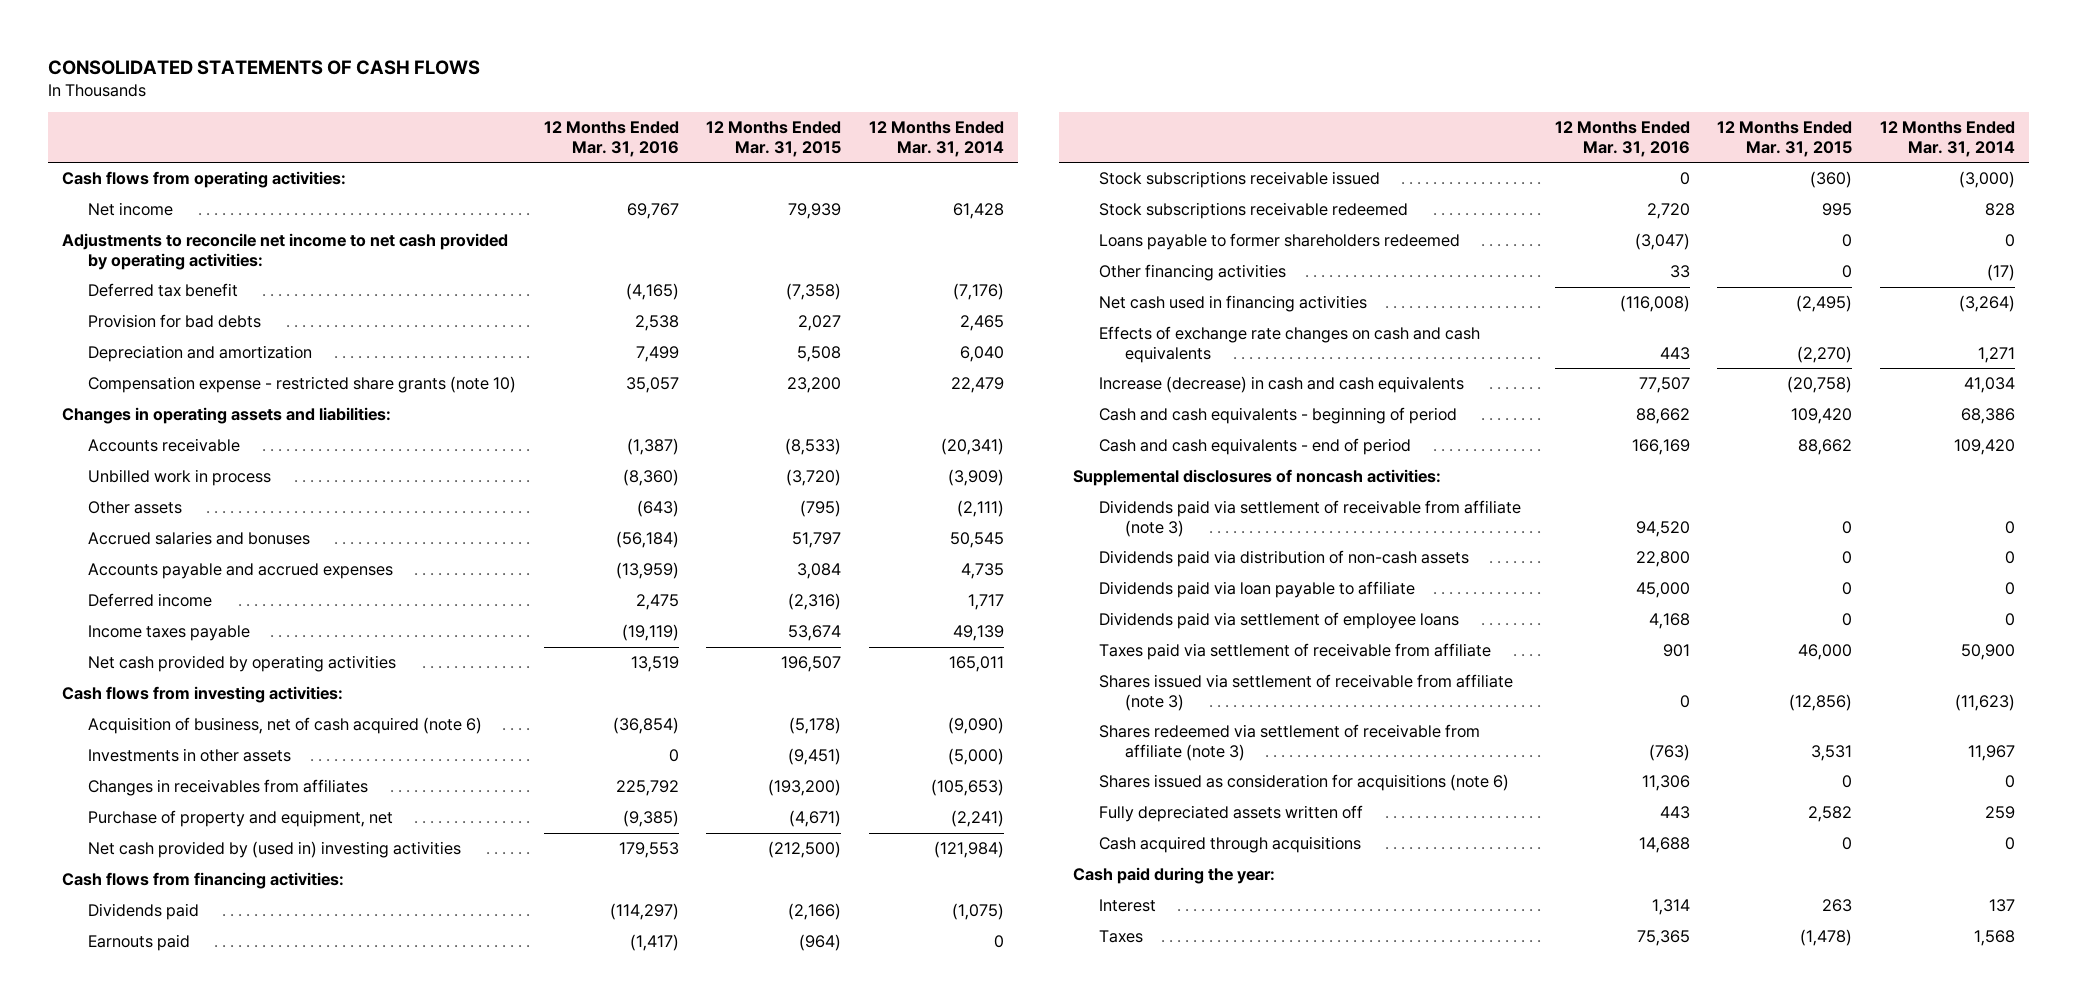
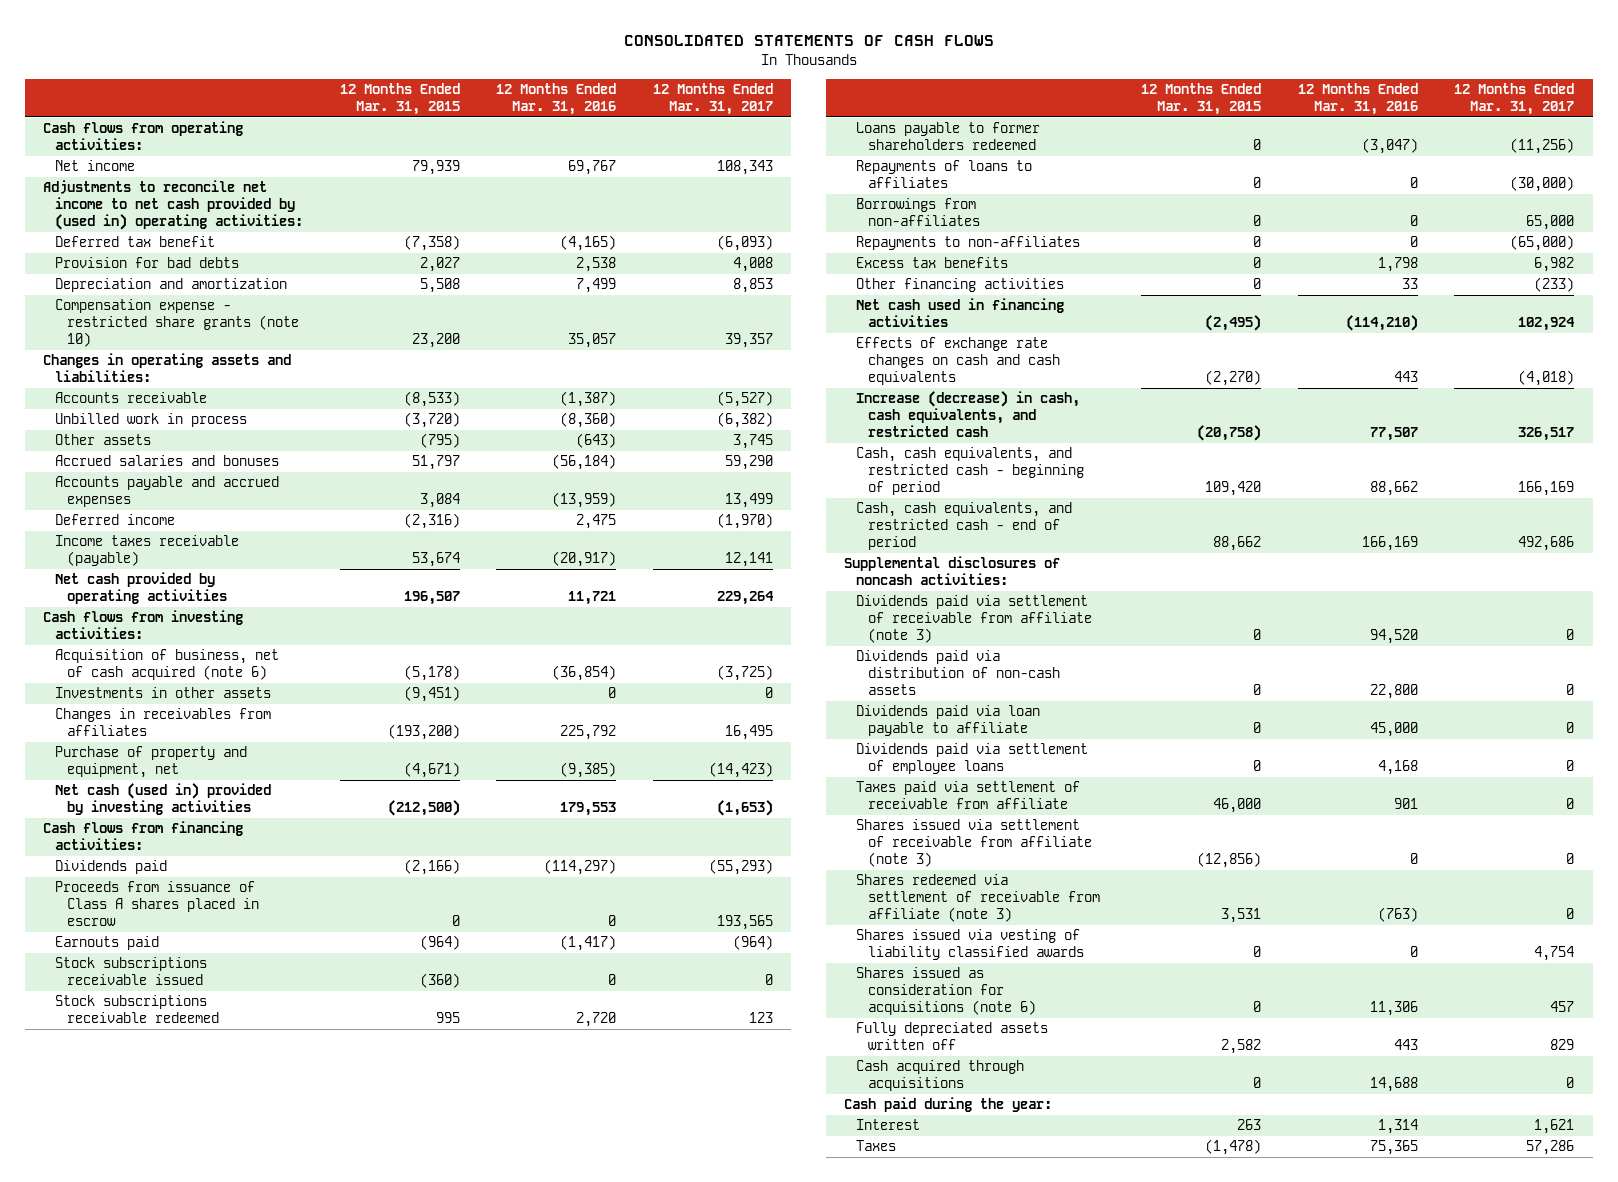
[869,121,1005,157] 12 Months Ended Mar. 31, 2014 -> none
none -> [653,83,774,116] 12 Months Ended Mar. 31, 2017
[62,233,509,270] Adjustments to reconcile net income to net cash provided by operating activities: -> [43,180,303,231] Adjustments to reconcile net income to net cash provided by (used in) operating activities:
[87,625,250,642] Income taxes payable -> [54,535,239,567] Income taxes receivable (payable)
[621,624,679,642] (19,119) -> [552,551,617,568] (20,917)
[630,656,679,673] 13,519 -> [568,591,617,606] 11,721
[87,841,461,859] Net cash provided by (used in) investing activities -> [54,783,271,816] Net cash (used in) provided by investing activities
none -> [54,881,259,927] Proceeds from issuance of Class A shares placed in escrow
none -> [856,160,1033,189] Repayments of loans to affiliates
none -> [856,198,981,227] Borrowings from non-affiliates
none -> [856,236,1081,251] Repayments to non-affiliates
none -> [856,257,1009,269] Excess tax benefits
[1619,295,1690,313] (116,008) -> [1345,315,1418,332] (114,210)
[1098,376,1464,394] Increase (decrease) in cash and cash equivalents -> [856,391,1081,438] Increase (decrease) in cash, cash equivalents, and restricted cash
[1098,407,1457,425] Cash and cash equivalents - beginning of period -> [856,447,1085,496] Cash, cash equivalents, and restricted cash - beginning of period
[1098,438,1411,456] Cash and cash equivalents - end of period -> [856,502,1073,551] Cash, cash equivalents, and restricted cash - end of period
none -> [856,929,1085,961] Shares issued via vesting of liability classified awards

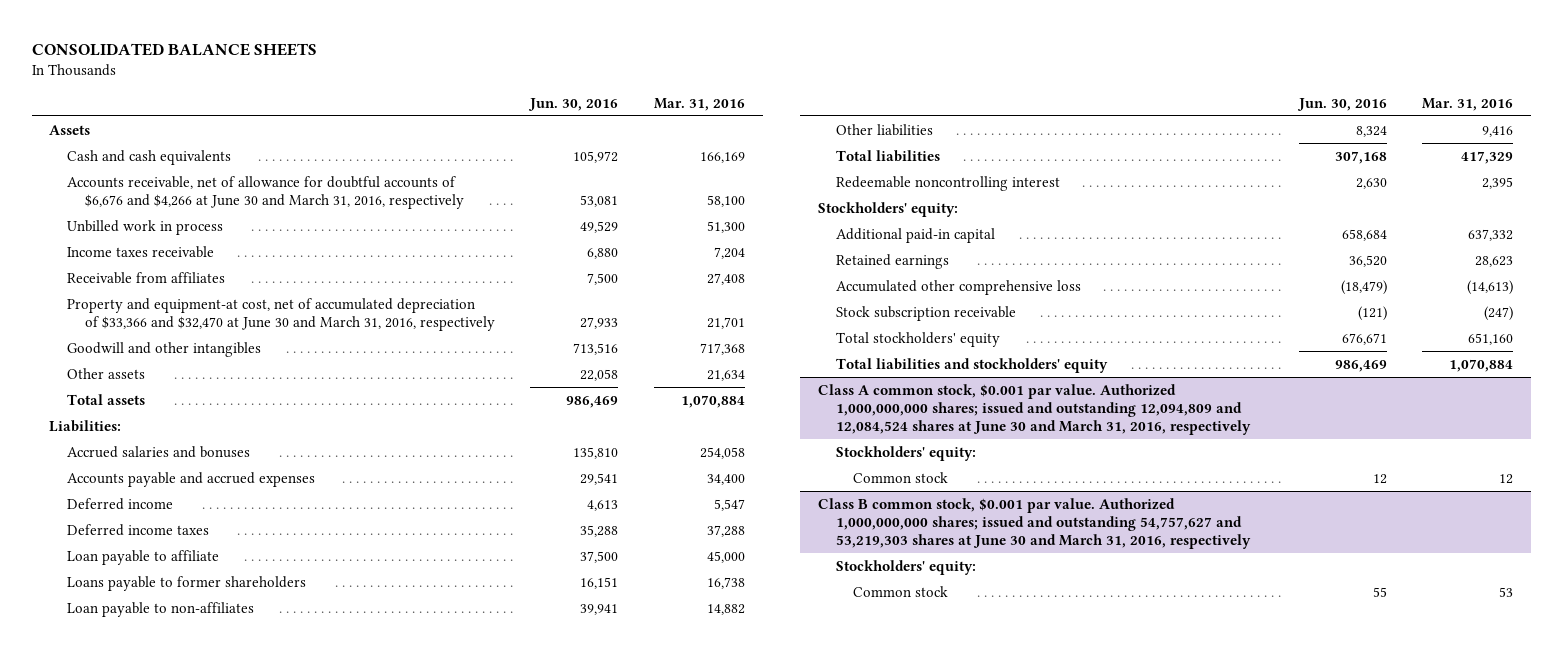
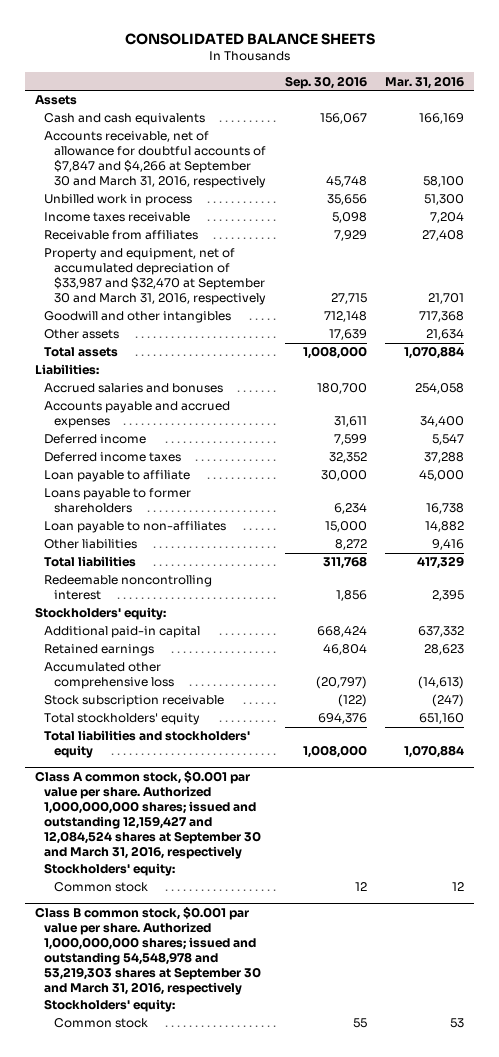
[528,97,619,111] Jun. 30, 2016 -> none
none -> [284,75,367,89] Sep. 30, 2016
[67,175,464,209] Accounts receivable, net of allowance for doubtful accounts of $6,676 and $4,266 at June 30 and March 31, 2016, respectively -> [44,131,267,189] Accounts receivable, net of allowance for doubtful accounts of $7,847 and $4,266 at September 30 and March 31, 2016, respectively
[67,297,495,331] Property and equipment-at cost, net of accumulated depreciation of $33,366 and $32,470 at June 30 and March 31, 2016, respectively -> [44,248,267,306] Property and equipment, net of accumulated depreciation of $33,987 and $32,470 at September 30 and March 31, 2016, respectively
[817,383,1251,435] Class A common stock, $0.001 par value. Authorized 1,000,000,000 shares; issued and outstanding 12,094,809 and 12,084,524 shares at June 30 and March 31, 2016, respectively -> [34,770,262,859] Class A common stock, $0.001 par value per share. Authorized 1,000,000,000 shares; issued and outstanding 12,159,427 and 12,084,524 shares at September 30 and March 31, 2016, respectively
[817,497,1251,549] Class B common stock, $0.001 par value. Authorized 1,000,000,000 shares; issued and outstanding 54,757,627 and 53,219,303 shares at June 30 and March 31, 2016, respectively -> [34,906,262,995] Class B common stock, $0.001 par value per share. Authorized 1,000,000,000 shares; issued and outstanding 54,548,978 and 53,219,303 shares at September 30 and March 31, 2016, respectively

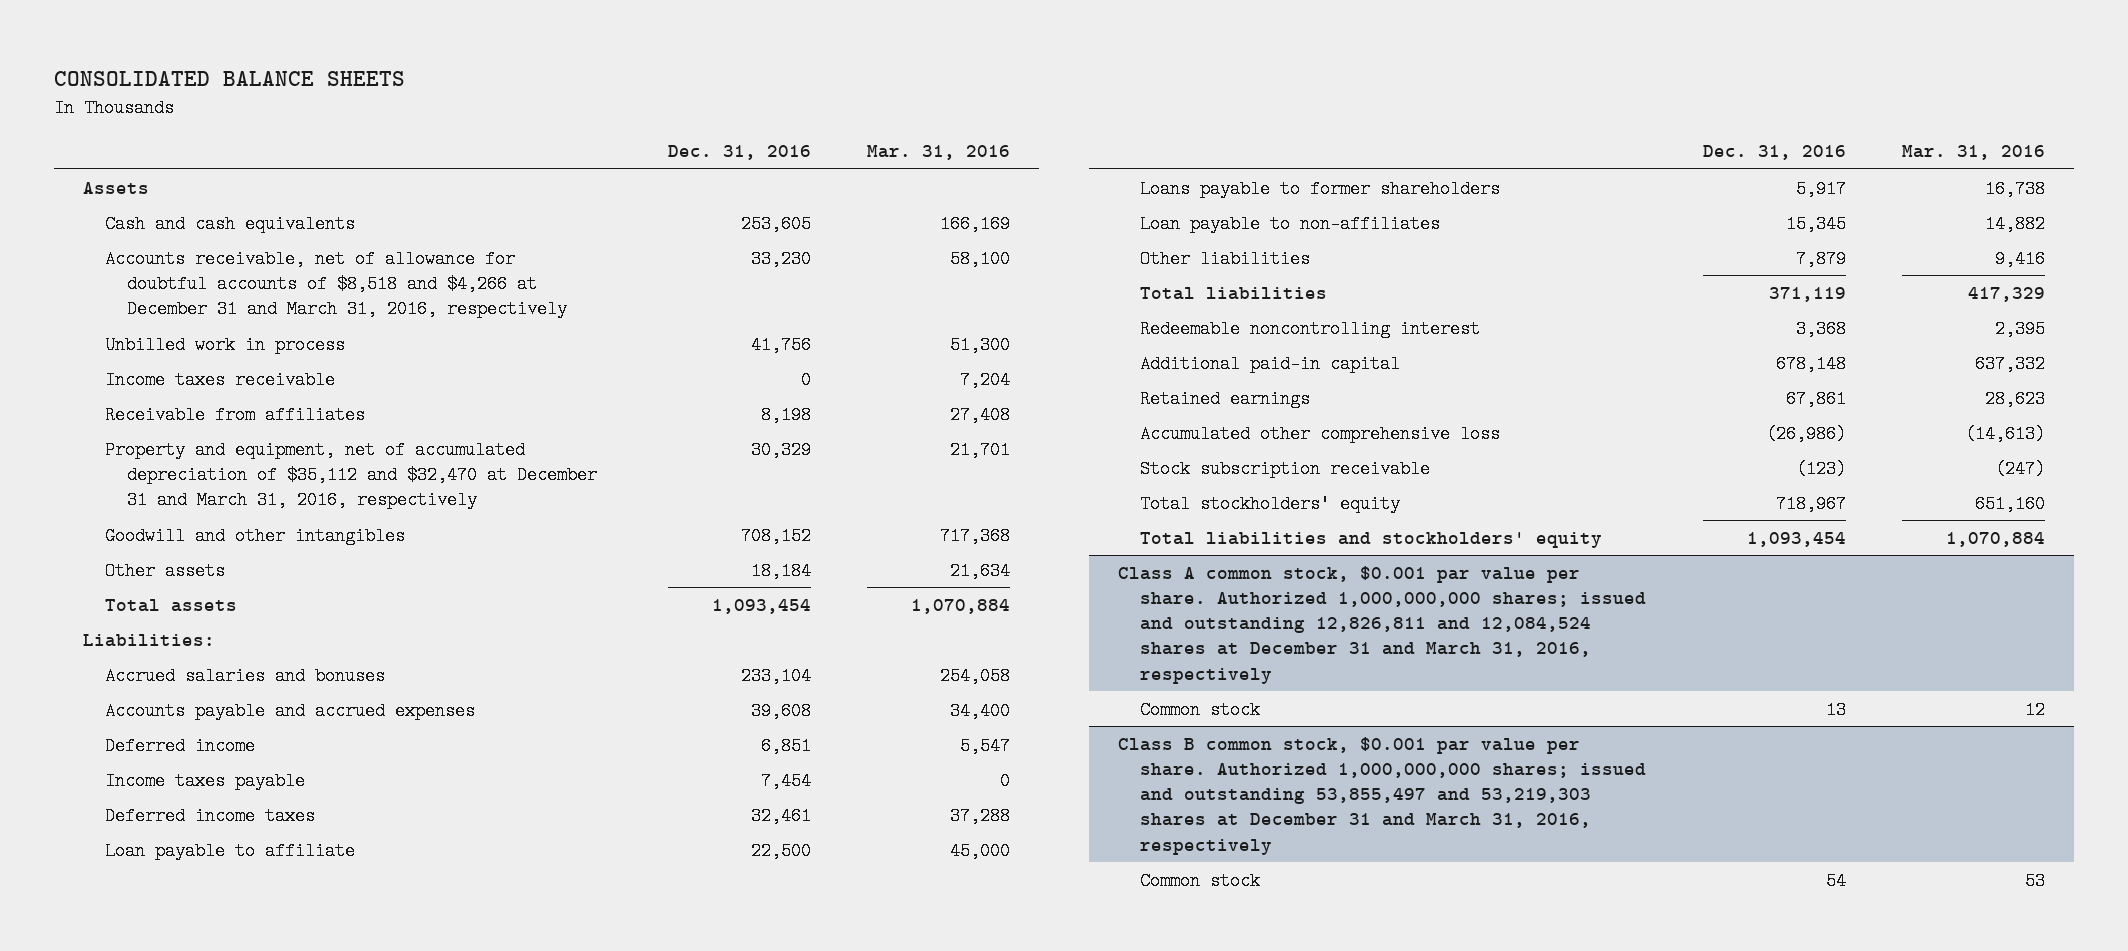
[284,75,367,89] Sep. 30, 2016 -> none
none -> [667,145,811,161] Dec. 31, 2016
[44,131,267,189] Accounts receivable, net of allowance for doubtful accounts of $7,847 and $4,266 at September 30 and March 31, 2016, respectively -> [104,249,568,319] Accounts receivable, net of allowance for doubtful accounts of $8,518 and $4,266 at December 31 and March 31, 2016, respectively
[44,248,267,306] Property and equipment, net of accumulated depreciation of $33,987 and $32,470 at September 30 and March 31, 2016, respectively -> [104,440,598,510] Property and equipment, net of accumulated depreciation of $35,112 and $32,470 at December 31 and March 31, 2016, respectively
none -> [104,771,305,790] Income taxes payable
[34,607,166,621] Stockholders' equity: -> none
[44,863,176,877] Stockholders' equity: -> none
[34,770,262,859] Class A common stock, $0.001 par value per share. Authorized 1,000,000,000 shares; issued and outstanding 12,159,427 and 12,084,524 shares at September 30 and March 31, 2016, respectively -> [1117,565,1646,684] Class A common stock, $0.001 par value per share. Authorized 1,000,000,000 shares; issued and outstanding 12,826,811 and 12,084,524 shares at December 31 and March 31, 2016, respectively
[44,999,176,1013] Stockholders' equity: -> none
[34,906,262,995] Class B common stock, $0.001 par value per share. Authorized 1,000,000,000 shares; issued and outstanding 54,548,978 and 53,219,303 shares at September 30 and March 31, 2016, respectively -> [1117,736,1646,855] Class B common stock, $0.001 par value per share. Authorized 1,000,000,000 shares; issued and outstanding 53,855,497 and 53,219,303 shares at December 31 and March 31, 2016, respectively

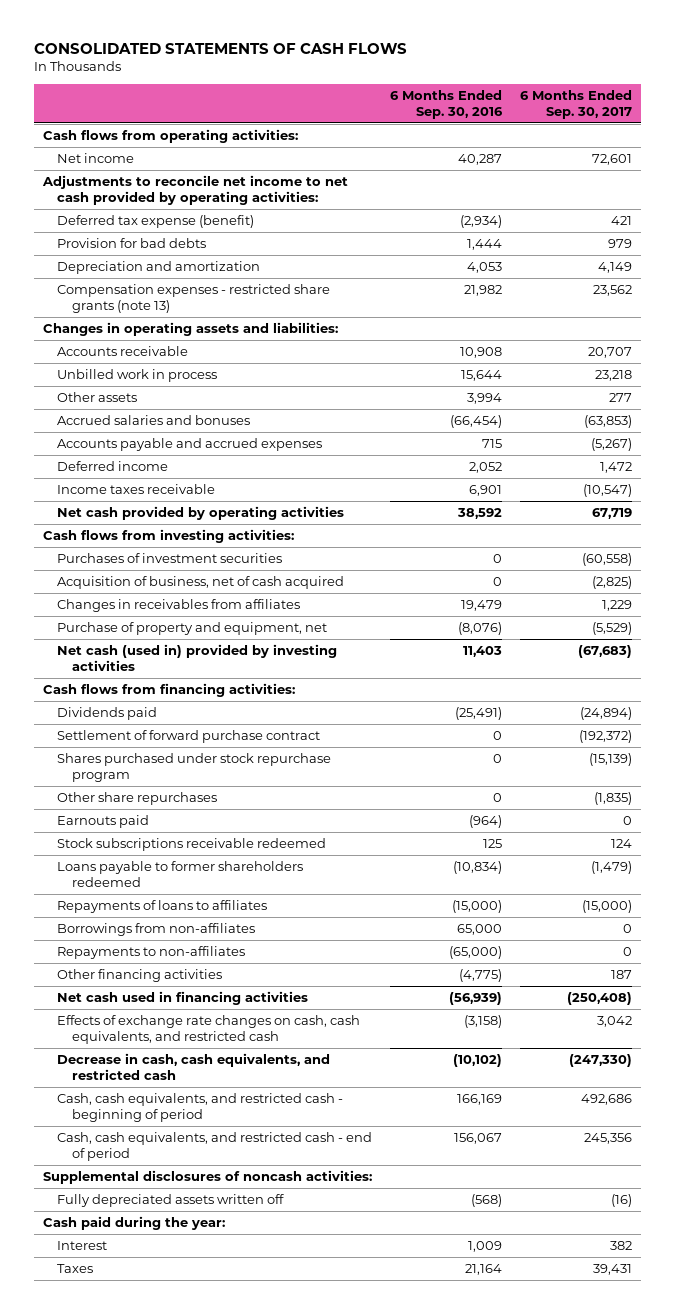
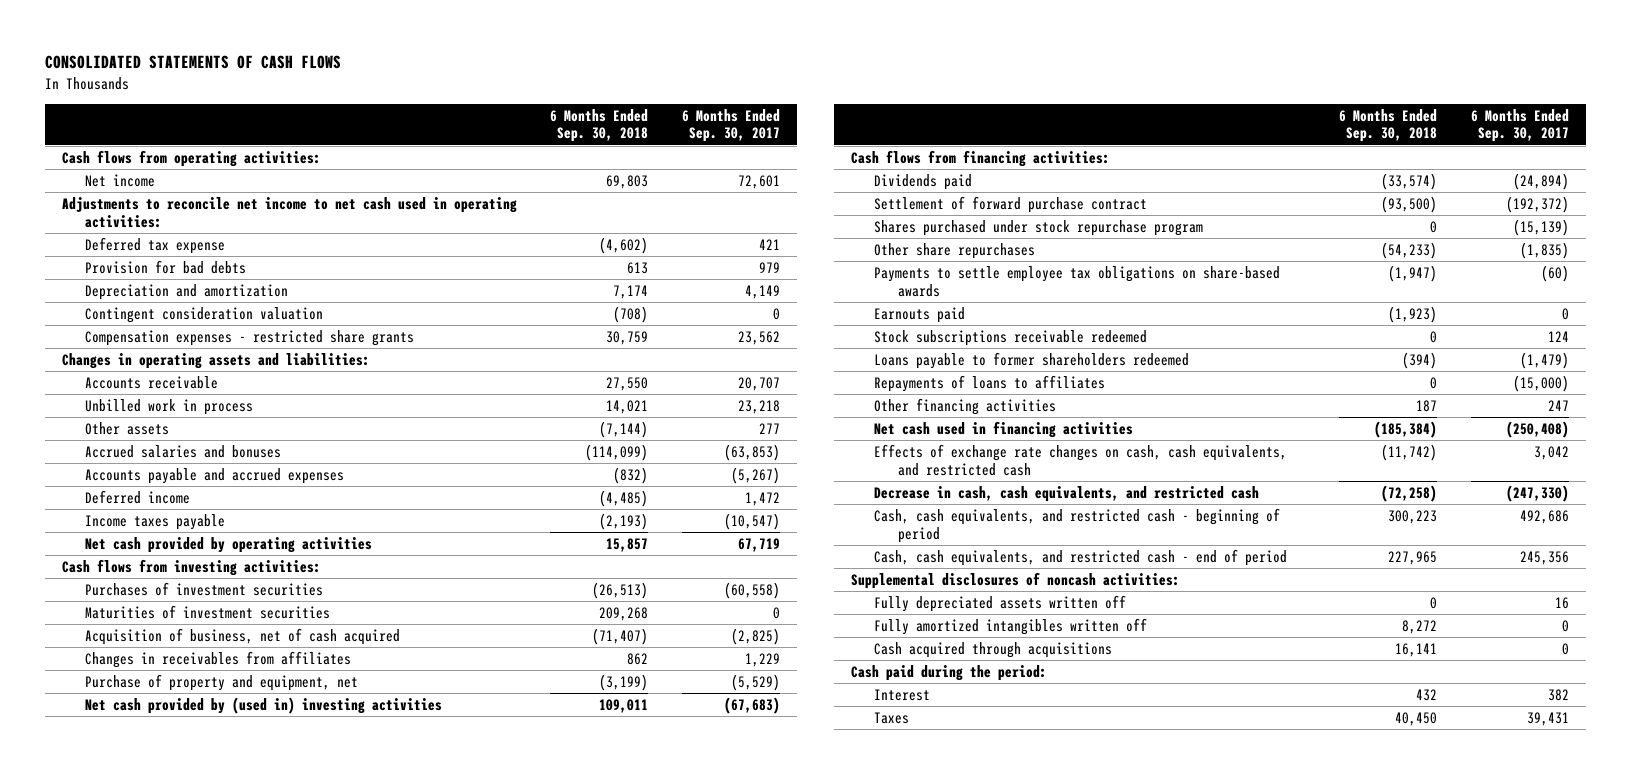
[390,90,504,119] 6 Months Ended Sep. 30, 2016 -> none
none -> [550,108,649,143] 6 Months Ended Sep. 30, 2018
[41,175,348,205] Adjustments to reconcile net income to net cash provided by operating activities: -> [61,196,517,228] Adjustments to reconcile net income to net cash used in operating activities:
[57,215,255,229] Deferred tax expense (benefit) -> [85,236,226,254] Deferred tax expense
none -> [85,306,324,323] Contingent consideration valuation
[57,284,331,313] Compensation expenses - restricted share grants (note 13) -> [85,329,415,346] Compensation expenses - restricted share grants
[57,484,216,495] Income taxes receivable -> [85,513,226,530] Income taxes payable
none -> [85,604,331,619] Maturities of investment securities
[57,644,338,671] Net cash (used in) provided by investing activities -> [85,696,443,714] Net cash provided by (used in) investing activities
none -> [874,265,1281,297] Payments to settle employee tax obligations on share-based awards
[57,923,256,937] Borrowings from non-affiliates -> none
[57,946,246,960] Repayments to non-affiliates -> none
[611,970,633,980] 187 -> [1547,399,1569,411] 247
[611,1194,633,1208] (16) -> [1554,596,1569,609] 16
none -> [874,617,1148,635] Fully amortized intangibles written off
none -> [874,641,1113,658] Cash acquired through acquisitions
[42,1216,225,1231] Cash paid during the year: -> [850,664,1047,681] Cash paid during the period:

